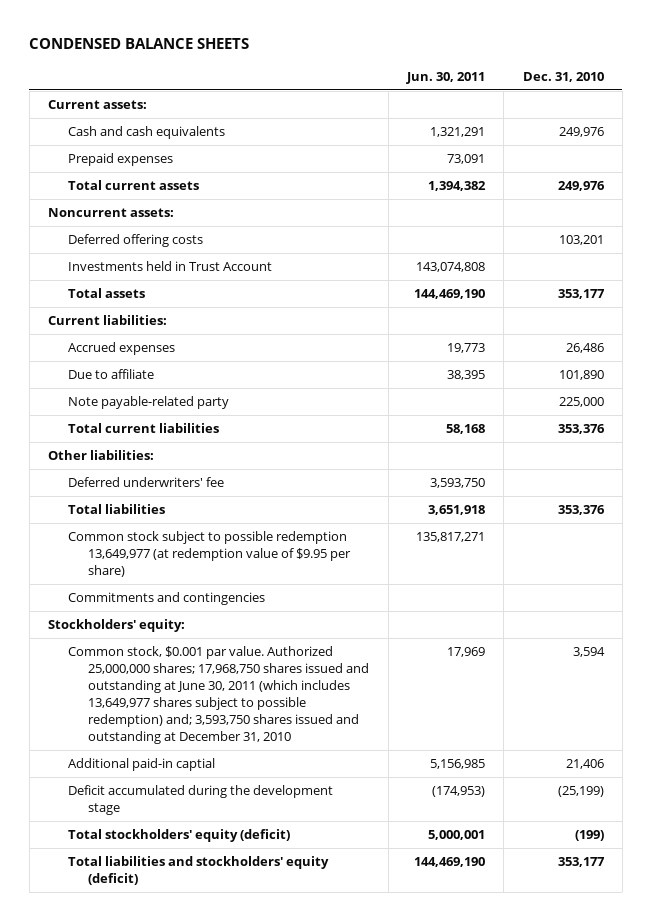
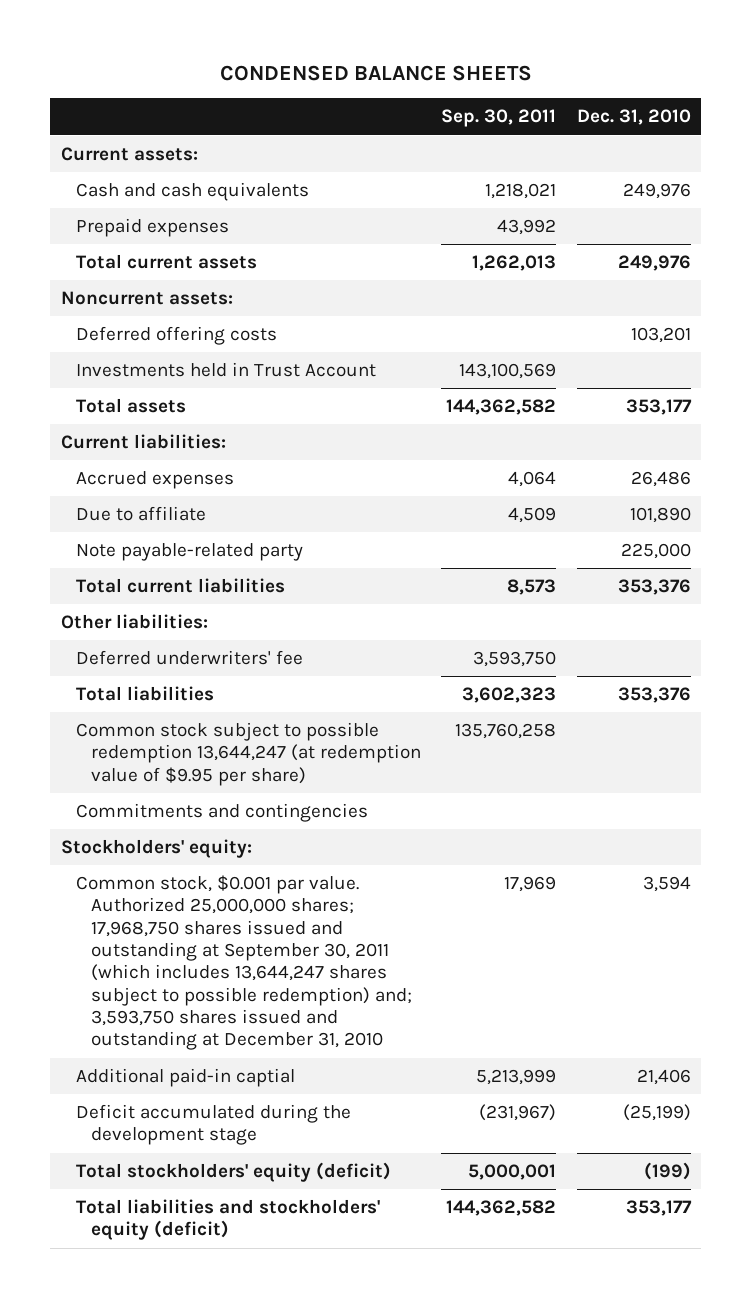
[405,71,485,84] Jun. 30, 2011 -> none
none -> [441,109,557,128] Sep. 30, 2011
[68,531,352,577] Common stock subject to possible redemption 13,649,977 (at redemption value of $9.95 per share) -> [75,722,421,786] Common stock subject to possible redemption 13,644,247 (at redemption value of $9.95 per share)
[68,646,370,744] Common stock, $0.001 par value. Authorized 25,000,000 shares; 17,968,750 shares issued and outstanding at June 30, 2011 (which includes 13,649,977 shares subject to possible redemption) and; 3,593,750 shares issued and outstanding at December 31, 2010 -> [75,875,412,1051] Common stock, $0.001 par value. Authorized 25,000,000 shares; 17,968,750 shares issued and outstanding at September 30, 2011 (which includes 13,644,247 shares subject to possible redemption) and; 3,593,750 shares issued and outstanding at December 31, 2010

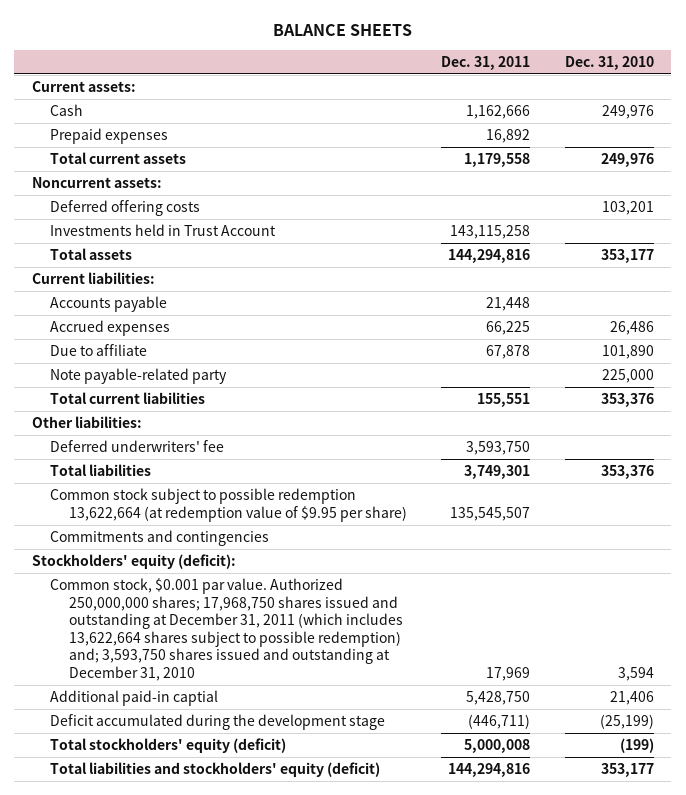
[219,64,532,81] CONDENSED BALANCE SHEETS -> [272,23,412,36] BALANCE SHEETS
[441,109,557,128] Sep. 30, 2011 -> none
none -> [441,55,531,70] Dec. 31, 2011
[75,182,309,202] Cash and cash equivalents -> [50,104,84,117] Cash
none -> [50,296,168,313] Accounts payable
[75,722,421,786] Common stock subject to possible redemption 13,644,247 (at redemption value of $9.95 per share) -> [50,488,407,522] Common stock subject to possible redemption 13,622,664 (at redemption value of $9.95 per share)
[60,839,252,859] Stockholders' equity: -> [31,554,236,570] Stockholders' equity (deficit):
[75,875,412,1051] Common stock, $0.001 par value. Authorized 25,000,000 shares; 17,968,750 shares issued and outstanding at September 30, 2011 (which includes 13,644,247 shares subject to possible redemption) and; 3,593,750 shares issued and outstanding at December 31, 2010 -> [50,578,403,681] Common stock, $0.001 par value. Authorized 250,000,000 shares; 17,968,750 shares issued and outstanding at December 31, 2011 (which includes 13,622,664 shares subject to possible redemption) and; 3,593,750 shares issued and outstanding at December 31, 2010

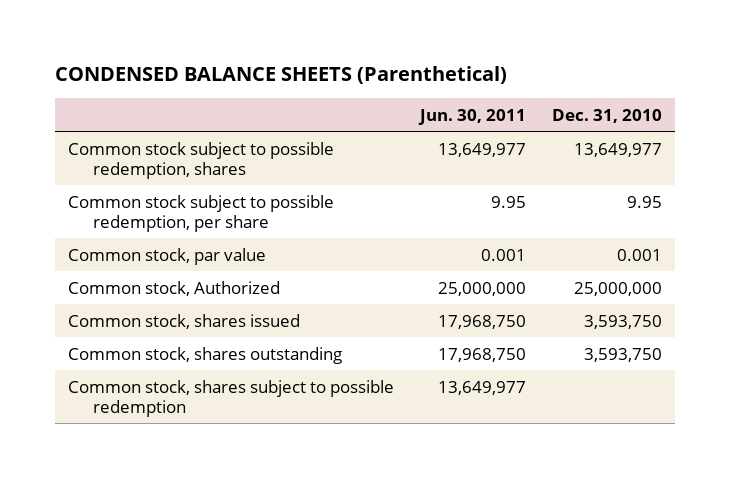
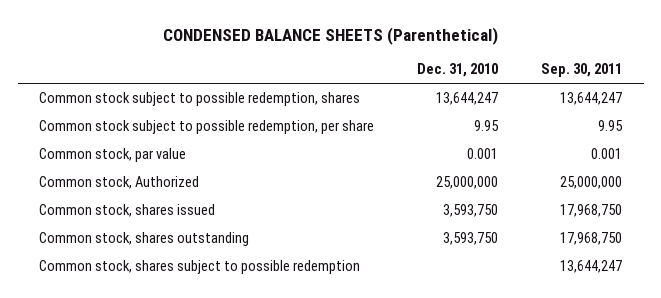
[417,108,526,125] Jun. 30, 2011 -> none
none -> [541,63,623,78] Sep. 30, 2011
[573,142,662,157] 13,649,977 -> [436,92,499,106] 13,644,247

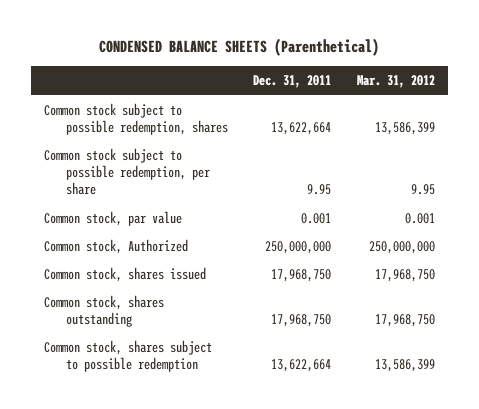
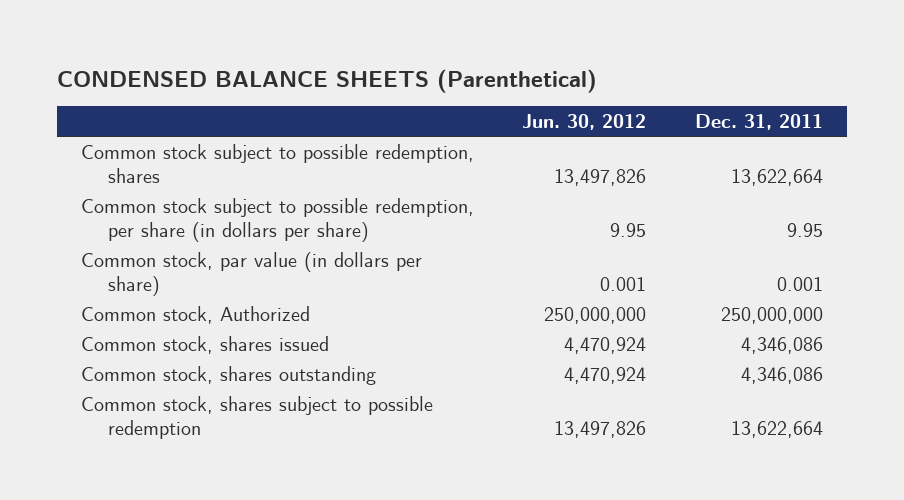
[357,75,436,89] Mar. 31, 2012 -> none
none -> [522,113,647,130] Jun. 30, 2012
[43,147,210,196] Common stock subject to possible redemption, per share -> [80,197,474,242] Common stock subject to possible redemption, per share (in dollars per share)
[43,210,182,226] Common stock, par value -> [80,251,422,296] Common stock, par value (in dollars per share)
[271,268,332,282] 17,968,750 -> [741,336,824,354] 4,346,086
[271,314,332,328] 17,968,750 -> [741,366,824,384] 4,346,086

